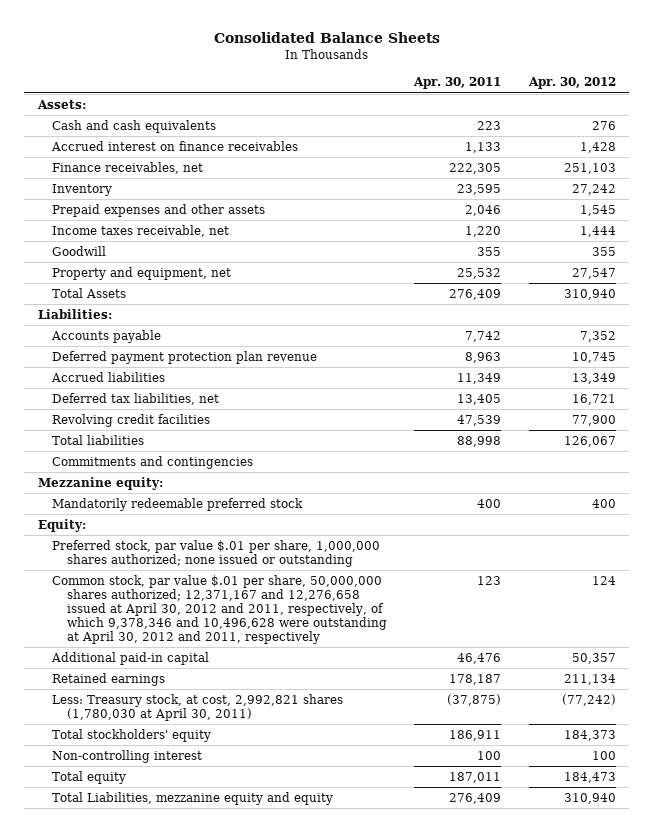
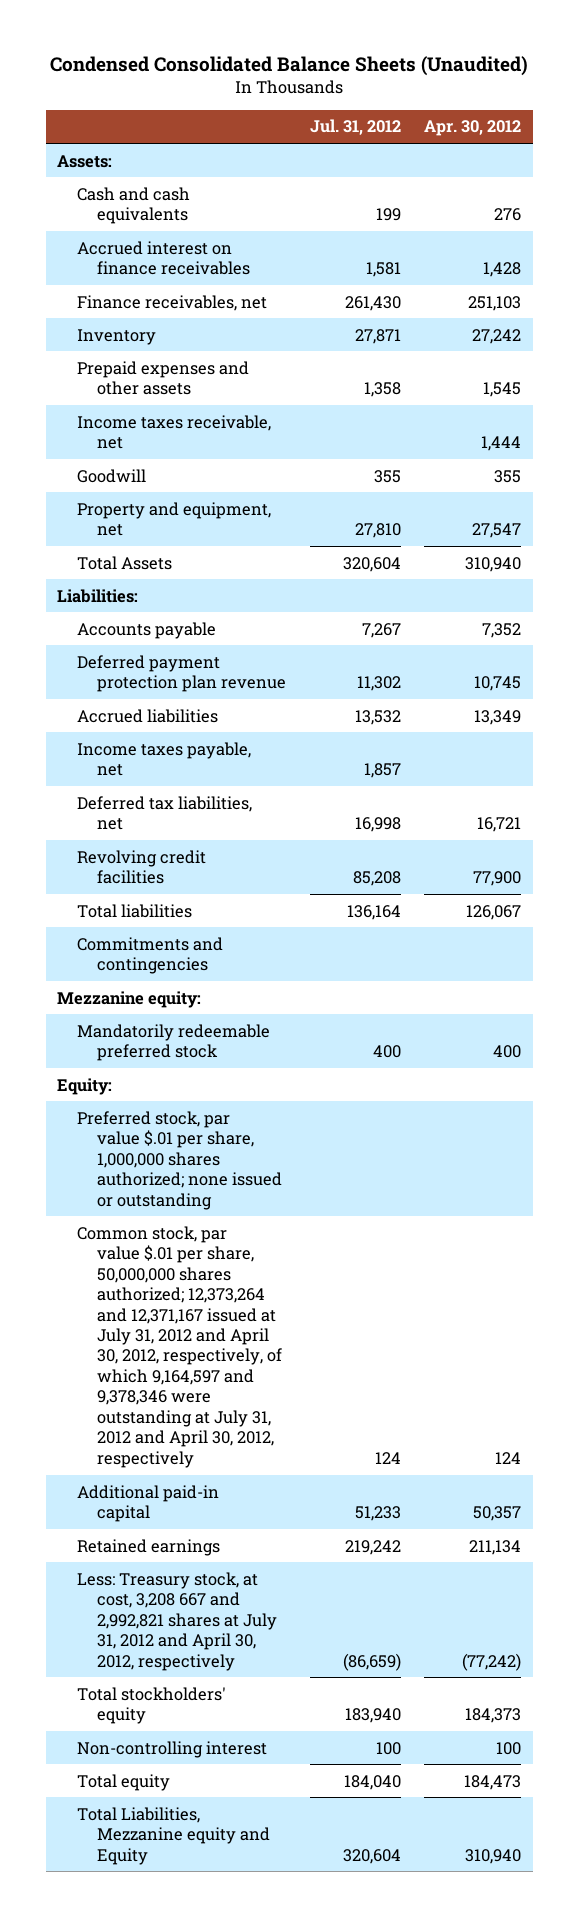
[213,31,440,43] Consolidated Balance Sheets -> [50,56,529,77] Condensed Consolidated Balance Sheets (Unaudited)
[413,77,502,90] Apr. 30, 2011 -> none
none -> [309,119,401,136] Jul. 31, 2012
none -> [77,741,252,777] Income taxes payable, net
[52,575,388,645] Common stock, par value $.01 per share, 50,000,000 shares authorized; 12,371,167 and 12,276,658 issued at April 30, 2012 and 2011, respectively, of which 9,378,346 and 10,496,628 were outstanding at April 30, 2012 and 2011, respectively -> [77,1225,283,1468] Common stock, par value $.01 per share, 50,000,000 shares authorized; 12,373,264 and 12,371,167 issued at July 31, 2012 and April 30, 2012, respectively, of which 9,164,597 and 9,378,346 were outstanding at July 31, 2012 and April 30, 2012, respectively
[52,694,344,722] Less: Treasury stock, at cost, 2,992,821 shares (1,780,030 at April 30, 2011) -> [77,1571,278,1671] Less: Treasury stock, at cost, 3,208 667 and 2,992,821 shares at July 31, 2012 and April 30, 2012, respectively
[52,792,334,806] Total Liabilities, mezzanine equity and equity -> [77,1806,271,1865] Total Liabilities, Mezzanine equity and Equity

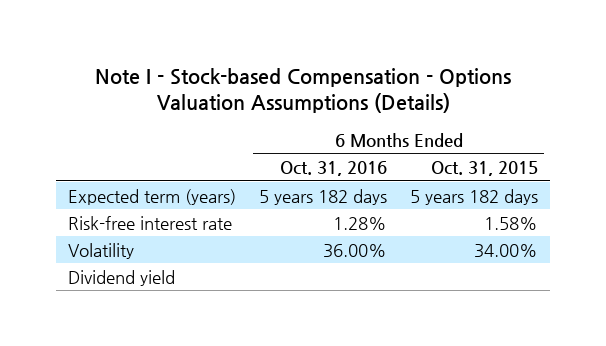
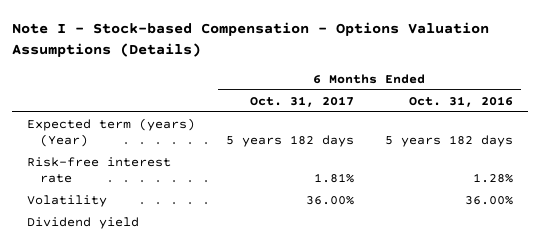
[431,160,539,176] Oct. 31, 2015 -> none
none -> [249,95,354,107] Oct. 31, 2017
[68,188,237,205] Expected term (years) -> [27,118,196,148] Expected term (years) (Year)

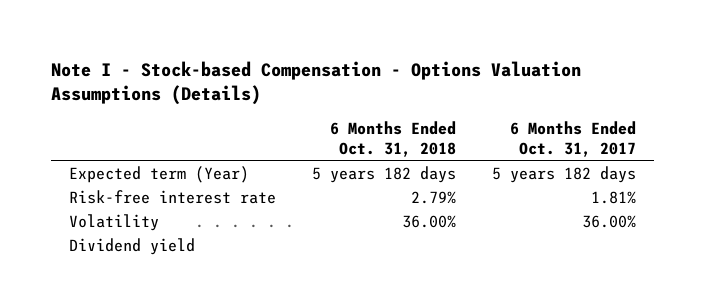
[408,95,513,107] Oct. 31, 2016 -> none
none -> [330,120,457,157] 6 Months Ended Oct. 31, 2018
[27,118,196,148] Expected term (years) (Year) -> [69,165,250,183] Expected term (Year)

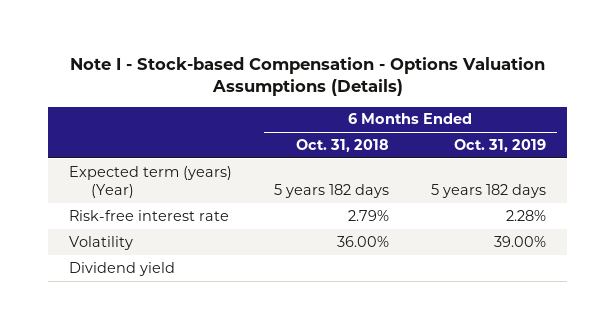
[509,120,636,157] 6 Months Ended Oct. 31, 2017 -> none
none -> [454,138,547,152] Oct. 31, 2019
[69,165,250,183] Expected term (Year) -> [69,165,233,199] Expected term (years) (Year)

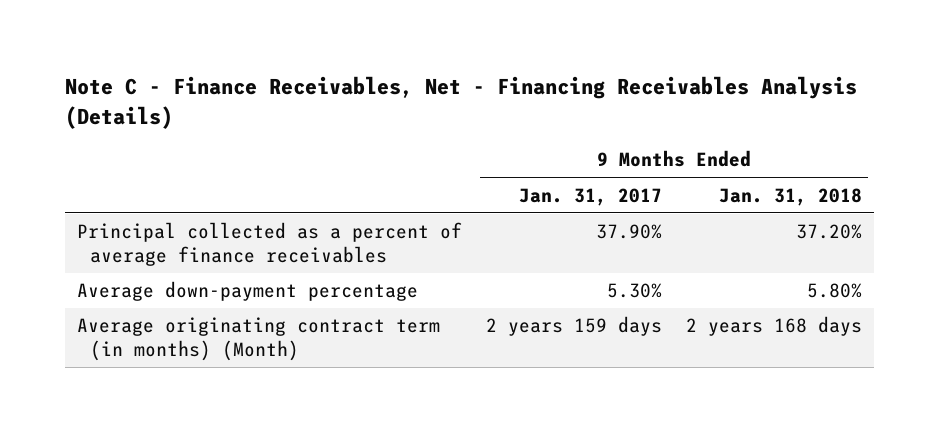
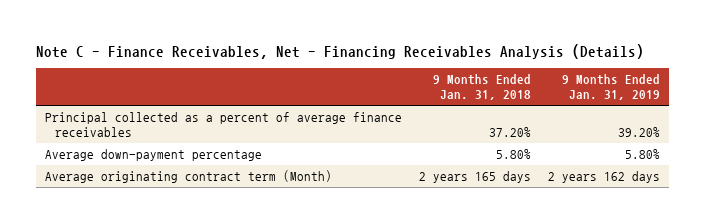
[518,187,662,206] Jan. 31, 2017 -> none
none -> [562,74,661,101] 9 Months Ended Jan. 31, 2019
[77,317,441,361] Average originating contract term (in months) (Month) -> [44,170,332,184] Average originating contract term (Month)
[685,316,862,337] 2 years 168 days -> [419,171,532,184] 2 years 165 days

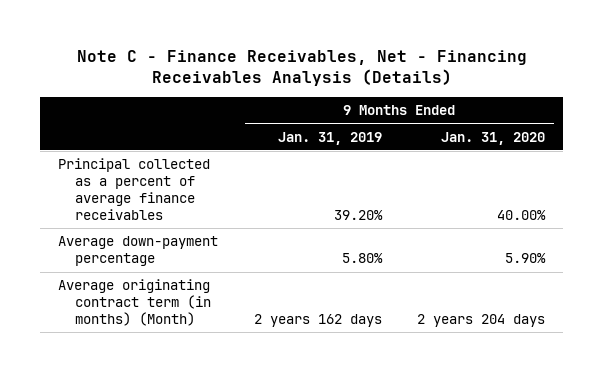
[433,74,532,101] 9 Months Ended Jan. 31, 2018 -> none
none -> [441,131,546,145] Jan. 31, 2020
[44,170,332,184] Average originating contract term (Month) -> [57,279,212,326] Average originating contract term (in months) (Month)

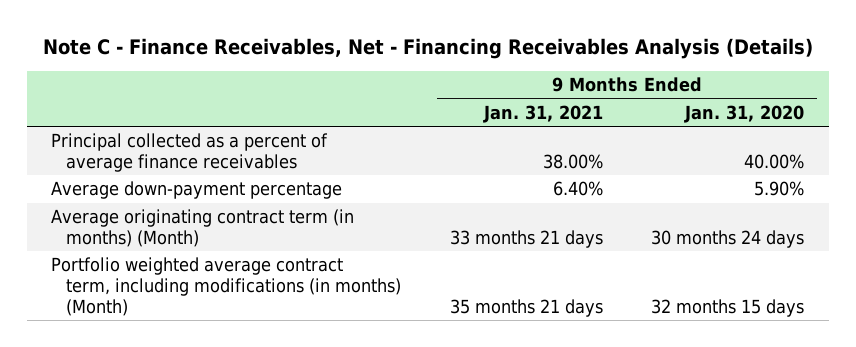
[277,131,382,145] Jan. 31, 2019 -> none
none -> [482,104,603,123] Jan. 31, 2021
[417,313,546,327] 2 years 204 days -> [651,229,805,248] 30 months 24 days
none -> [51,257,401,316] Portfolio weighted average contract term, including modifications (in months) (Month)

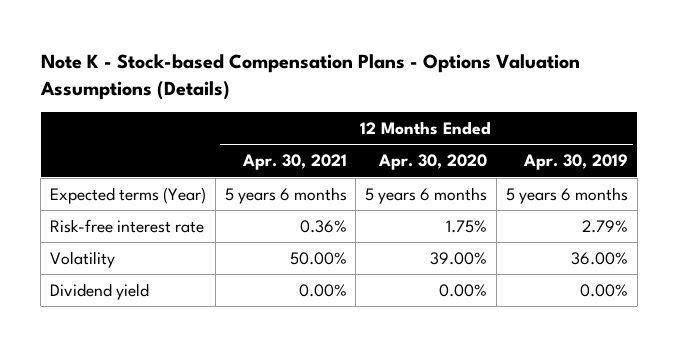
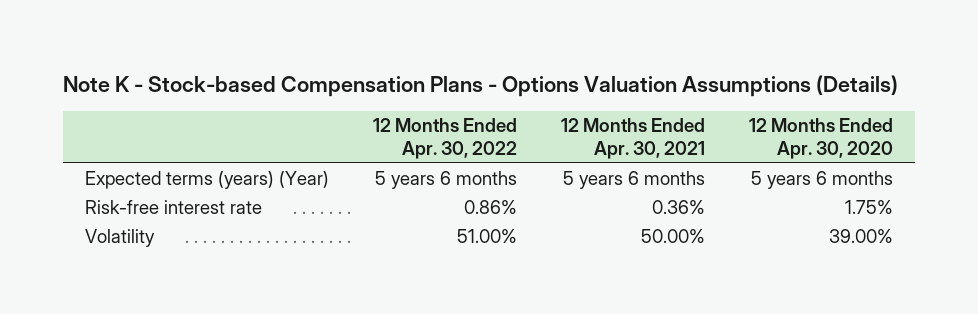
[522,154,628,171] Apr. 30, 2019 -> none
none -> [373,118,518,160] 12 Months Ended Apr. 30, 2022
[50,186,207,204] Expected terms (Year) -> [85,171,330,190] Expected terms (years) (Year)
[50,282,150,300] Dividend yield -> none

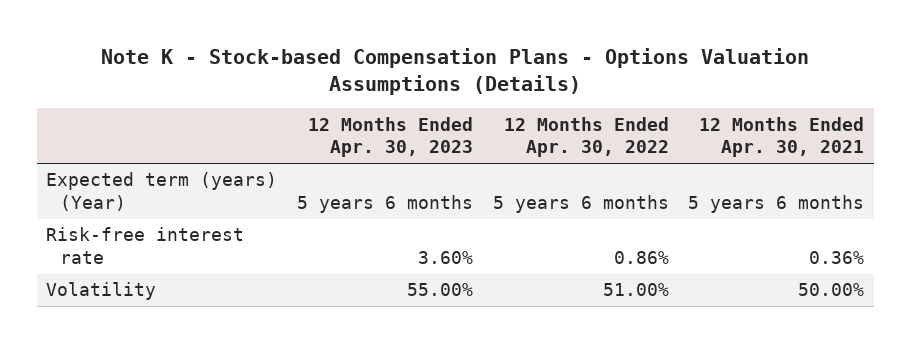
[748,118,893,160] 12 Months Ended Apr. 30, 2020 -> none
none -> [308,116,474,158] 12 Months Ended Apr. 30, 2023
[85,171,330,190] Expected terms (years) (Year) -> [46,172,278,212] Expected term (years) (Year)

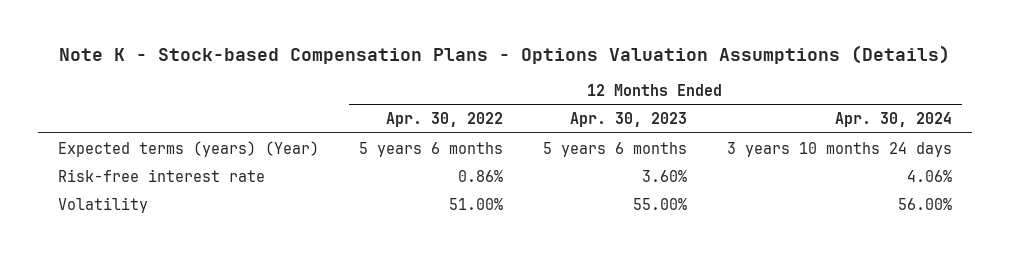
[699,116,865,158] 12 Months Ended Apr. 30, 2021 -> none
none -> [834,112,952,128] Apr. 30, 2024
[46,172,278,212] Expected term (years) (Year) -> [57,140,319,157] Expected terms (years) (Year)

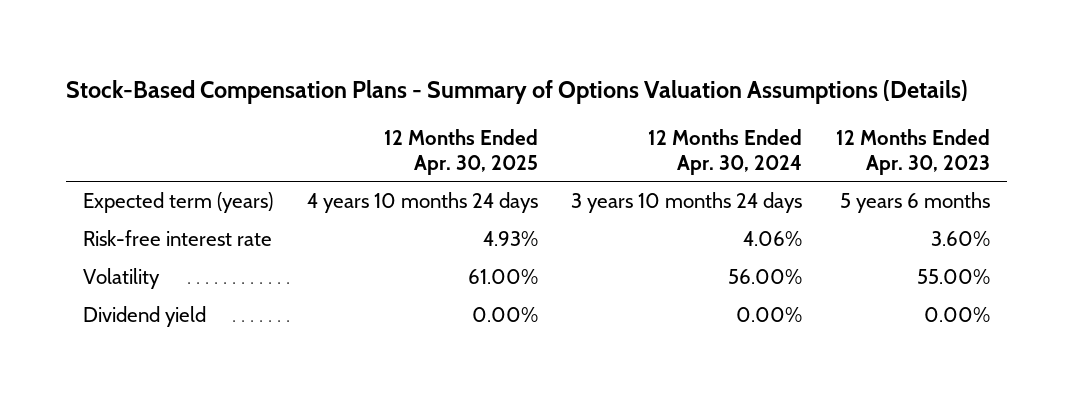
[58,45,950,65] Note K - Stock-based Compensation Plans - Options Valuation Assumptions (Details) -> [66,80,969,105] Stock-Based Compensation Plans - Summary of Options Valuation Assumptions (Details)
[385,112,503,128] Apr. 30, 2022 -> none
none -> [383,128,538,175] 12 Months Ended Apr. 30, 2025
[57,140,319,157] Expected terms (years) (Year) -> [82,192,273,214] Expected term (years)
none -> [82,306,206,328] Dividend yield

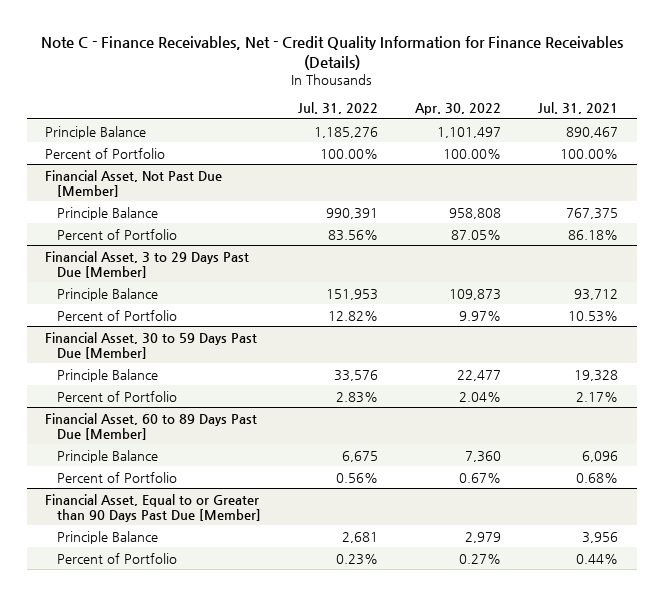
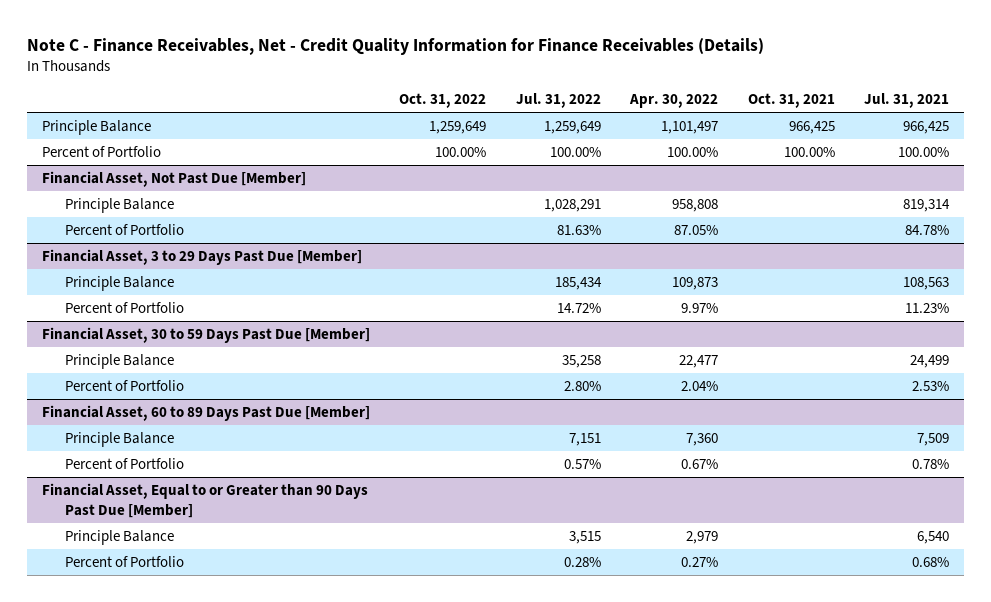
none -> [399,93,487,109] Oct. 31, 2022
none -> [747,93,835,109] Oct. 31, 2021
[313,126,378,138] 1,185,276 -> [543,121,601,135] 1,259,649
[566,126,619,138] 890,467 -> [903,121,950,135] 966,425
[325,207,378,219] 990,391 -> [543,199,601,213] 1,028,291
[566,207,619,219] 767,375 -> [903,199,951,213] 819,314
[327,229,378,241] 83.56% -> [556,225,601,236] 81.63%
[568,229,619,240] 86.18% -> [905,225,950,236] 84.78%
[325,288,378,300] 151,953 -> [554,277,602,291] 185,434
[574,288,619,300] 93,712 -> [903,277,950,291] 108,563
[327,310,378,321] 12.82% -> [556,303,601,314] 14.72%
[568,310,619,322] 10.53% -> [905,303,950,314] 11.23%
[333,369,378,381] 33,576 -> [561,355,601,369] 35,258
[574,369,619,381] 19,328 -> [910,355,950,369] 24,499
[335,391,378,403] 2.83% -> [563,381,601,392] 2.80%
[576,391,619,402] 2.17% -> [912,381,950,392] 2.53%
[341,450,378,462] 6,675 -> [568,433,601,447] 7,151
[582,450,619,462] 6,096 -> [917,433,950,447] 7,509
[335,472,378,483] 0.56% -> [563,459,601,470] 0.57%
[576,472,619,483] 0.68% -> [912,459,950,470] 0.78%
[341,531,378,543] 2,681 -> [568,531,601,545] 3,515
[582,531,619,543] 3,956 -> [917,531,950,545] 6,540
[335,553,378,565] 0.23% -> [563,557,601,568] 0.28%
[576,553,619,564] 0.44% -> [912,557,950,568] 0.68%

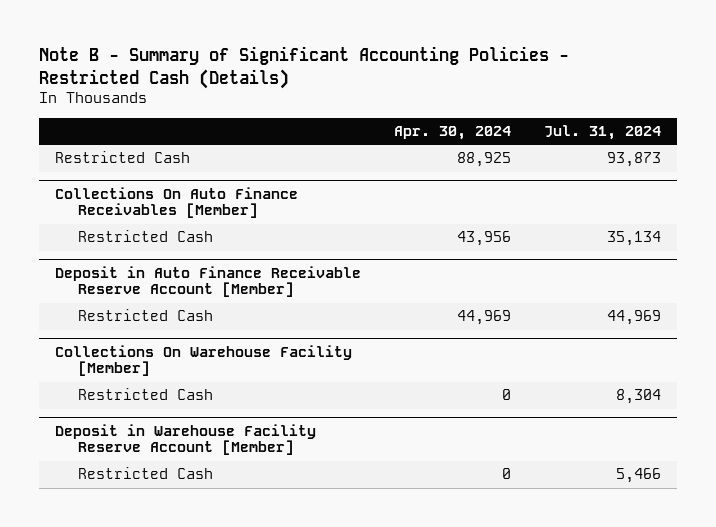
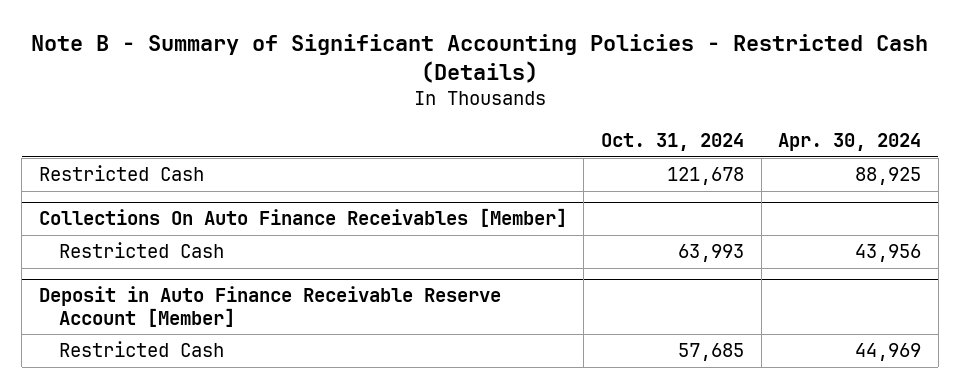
[543,125,661,141] Jul. 31, 2024 -> none
none -> [600,132,744,151] Oct. 31, 2024
[55,344,353,377] Collections On Warehouse Facility [Member] -> none
[78,388,214,401] Restricted Cash -> none
[55,423,317,456] Deposit in Warehouse Facility Reserve Account [Member] -> none
[78,467,214,480] Restricted Cash -> none

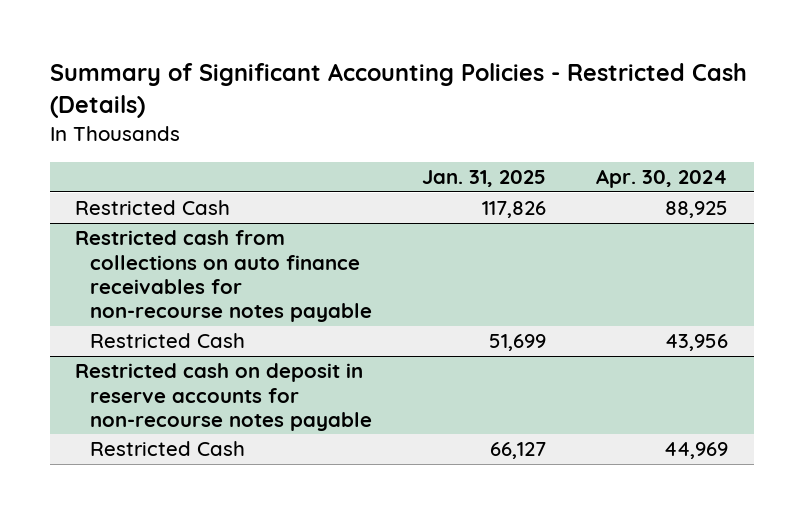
[30,33,928,83] Note B - Summary of Significant Accounting Policies - Restricted Cash (Details) -> [49,63,747,119] Summary of Significant Accounting Policies - Restricted Cash (Details)
[600,132,744,151] Oct. 31, 2024 -> none
none -> [422,169,547,187] Jan. 31, 2025
[38,208,567,228] Collections On Auto Finance Receivables [Member] -> [74,230,373,322] Restricted cash from collections on auto finance receivables for non-recourse notes payable
[38,286,501,327] Deposit in Auto Finance Receivable Reserve Account [Member] -> [74,363,373,431] Restricted cash on deposit in reserve accounts for non-recourse notes payable

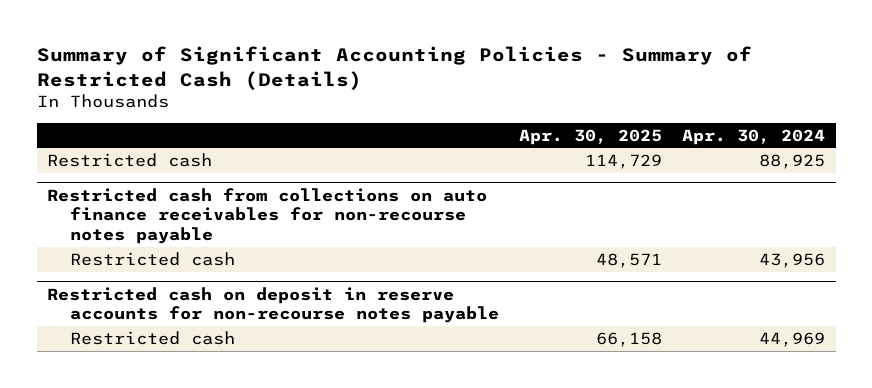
[49,63,747,119] Summary of Significant Accounting Policies - Restricted Cash (Details) -> [36,46,752,90] Summary of Significant Accounting Policies - Summary of Restricted Cash (Details)
[422,169,547,187] Jan. 31, 2025 -> none
none -> [518,128,662,145] Apr. 30, 2025
[74,200,230,216] Restricted Cash -> [46,152,212,167] Restricted cash
[90,333,246,349] Restricted Cash -> [69,251,235,266] Restricted cash
[90,441,246,457] Restricted Cash -> [69,330,235,345] Restricted cash

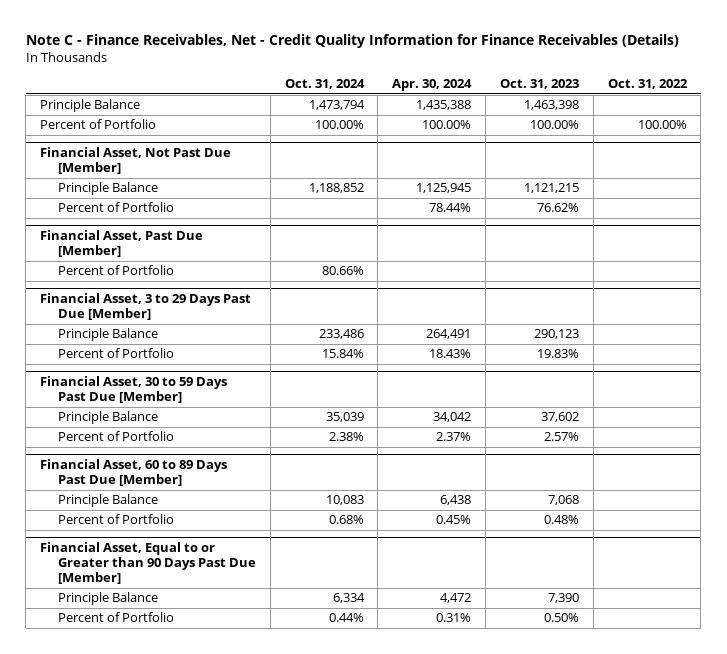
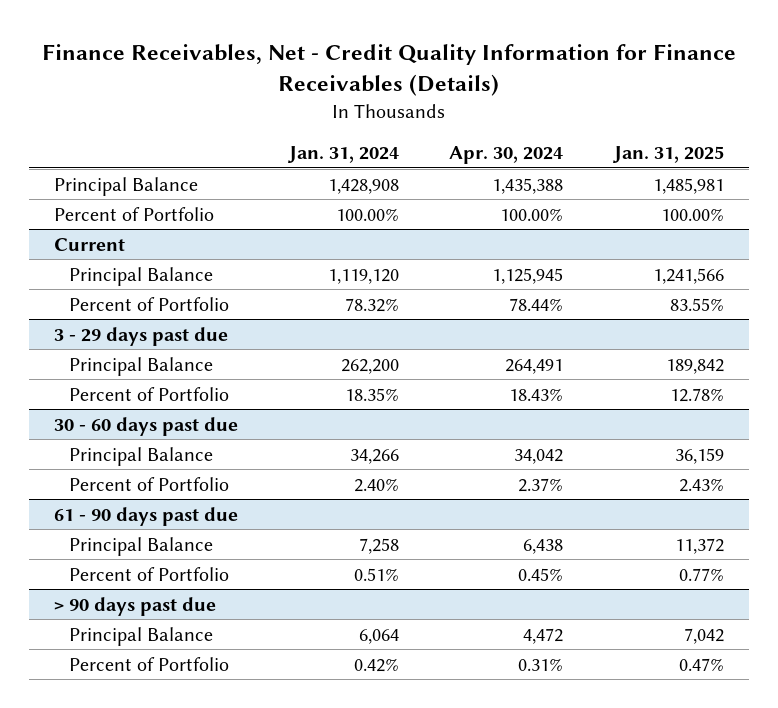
[25,33,679,48] Note C - Finance Receivables, Net - Credit Quality Information for Finance Receivables (Details) -> [42,43,737,96] Finance Receivables, Net - Credit Quality Information for Finance Receivables (Details)
[284,79,365,90] Oct. 31, 2024 -> none
[499,79,579,90] Oct. 31, 2023 -> none
[607,79,688,90] Oct. 31, 2022 -> none
none -> [286,146,399,164] Jan. 31, 2024
none -> [611,146,724,164] Jan. 31, 2025
[40,99,141,113] Principle Balance -> [54,176,199,196] Principal Balance
[40,146,232,174] Financial Asset, Not Past Due [Member] -> [54,237,126,251] Current
[57,182,158,196] Principle Balance -> [68,266,213,286] Principal Balance
[40,229,204,257] Financial Asset, Past Due [Member] -> none
[57,265,174,276] Percent of Portfolio -> none
[40,292,252,320] Financial Asset, 3 to 29 Days Past Due [Member] -> [54,326,229,346] 3 - 29 days past due
[57,328,158,342] Principle Balance -> [68,356,213,376] Principal Balance
[40,375,228,403] Financial Asset, 30 to 59 Days Past Due [Member] -> [54,416,239,436] 30 - 60 days past due
[57,411,158,425] Principle Balance -> [68,446,213,466] Principal Balance
[40,458,228,486] Financial Asset, 60 to 89 Days Past Due [Member] -> [54,506,239,526] 61 - 90 days past due
[57,494,158,508] Principle Balance -> [68,536,213,556] Principal Balance
[40,541,256,584] Financial Asset, Equal to or Greater than 90 Days Past Due [Member] -> [54,596,217,616] > 90 days past due
[57,592,158,606] Principle Balance -> [68,626,213,646] Principal Balance

